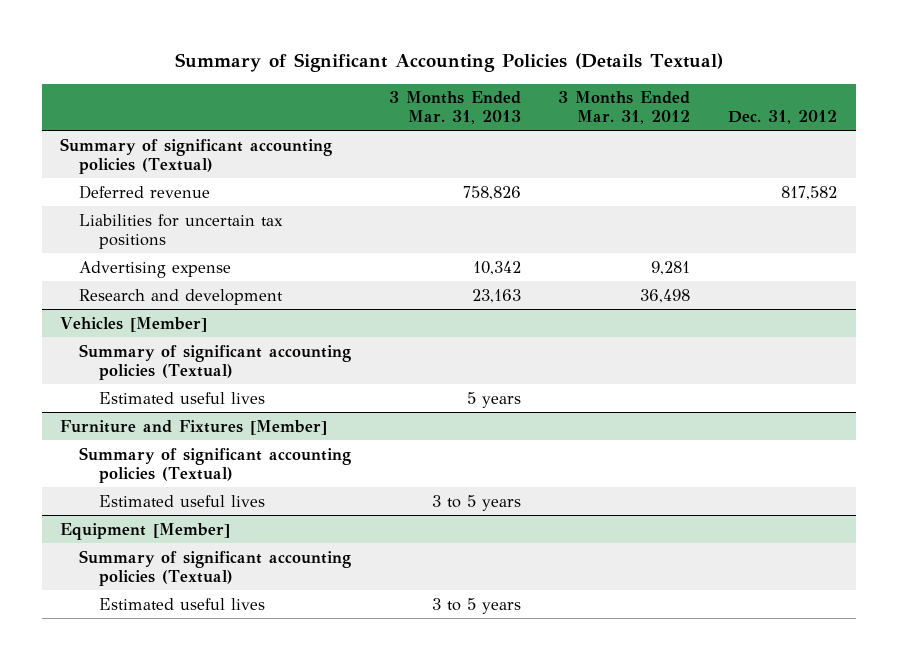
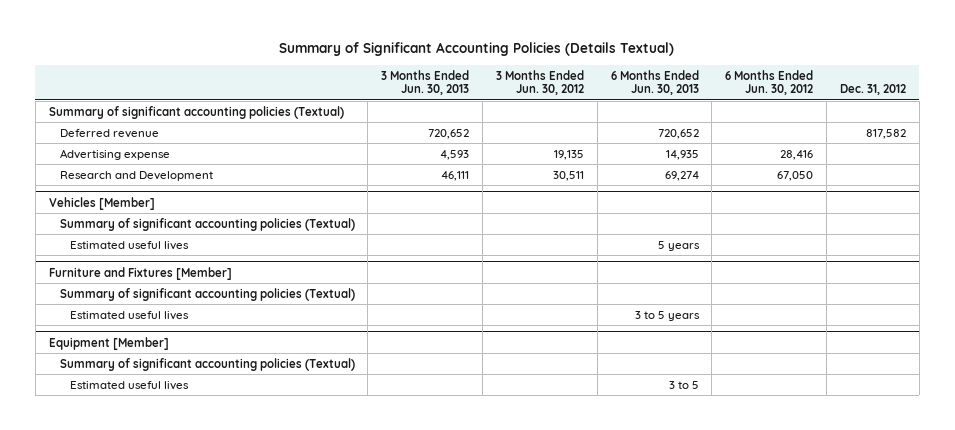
[388,91,521,125] 3 Months Ended Mar. 31, 2013 -> none
[558,91,691,125] 3 Months Ended Mar. 31, 2012 -> none
none -> [381,69,470,96] 3 Months Ended Jun. 30, 2013
none -> [495,69,584,96] 3 Months Ended Jun. 30, 2012
none -> [610,69,699,96] 6 Months Ended Jun. 30, 2013
none -> [725,69,814,96] 6 Months Ended Jun. 30, 2012
[79,213,284,249] Liabilities for uncertain tax positions -> none
[79,288,284,305] Research and development -> [59,170,213,181] Research and Development

